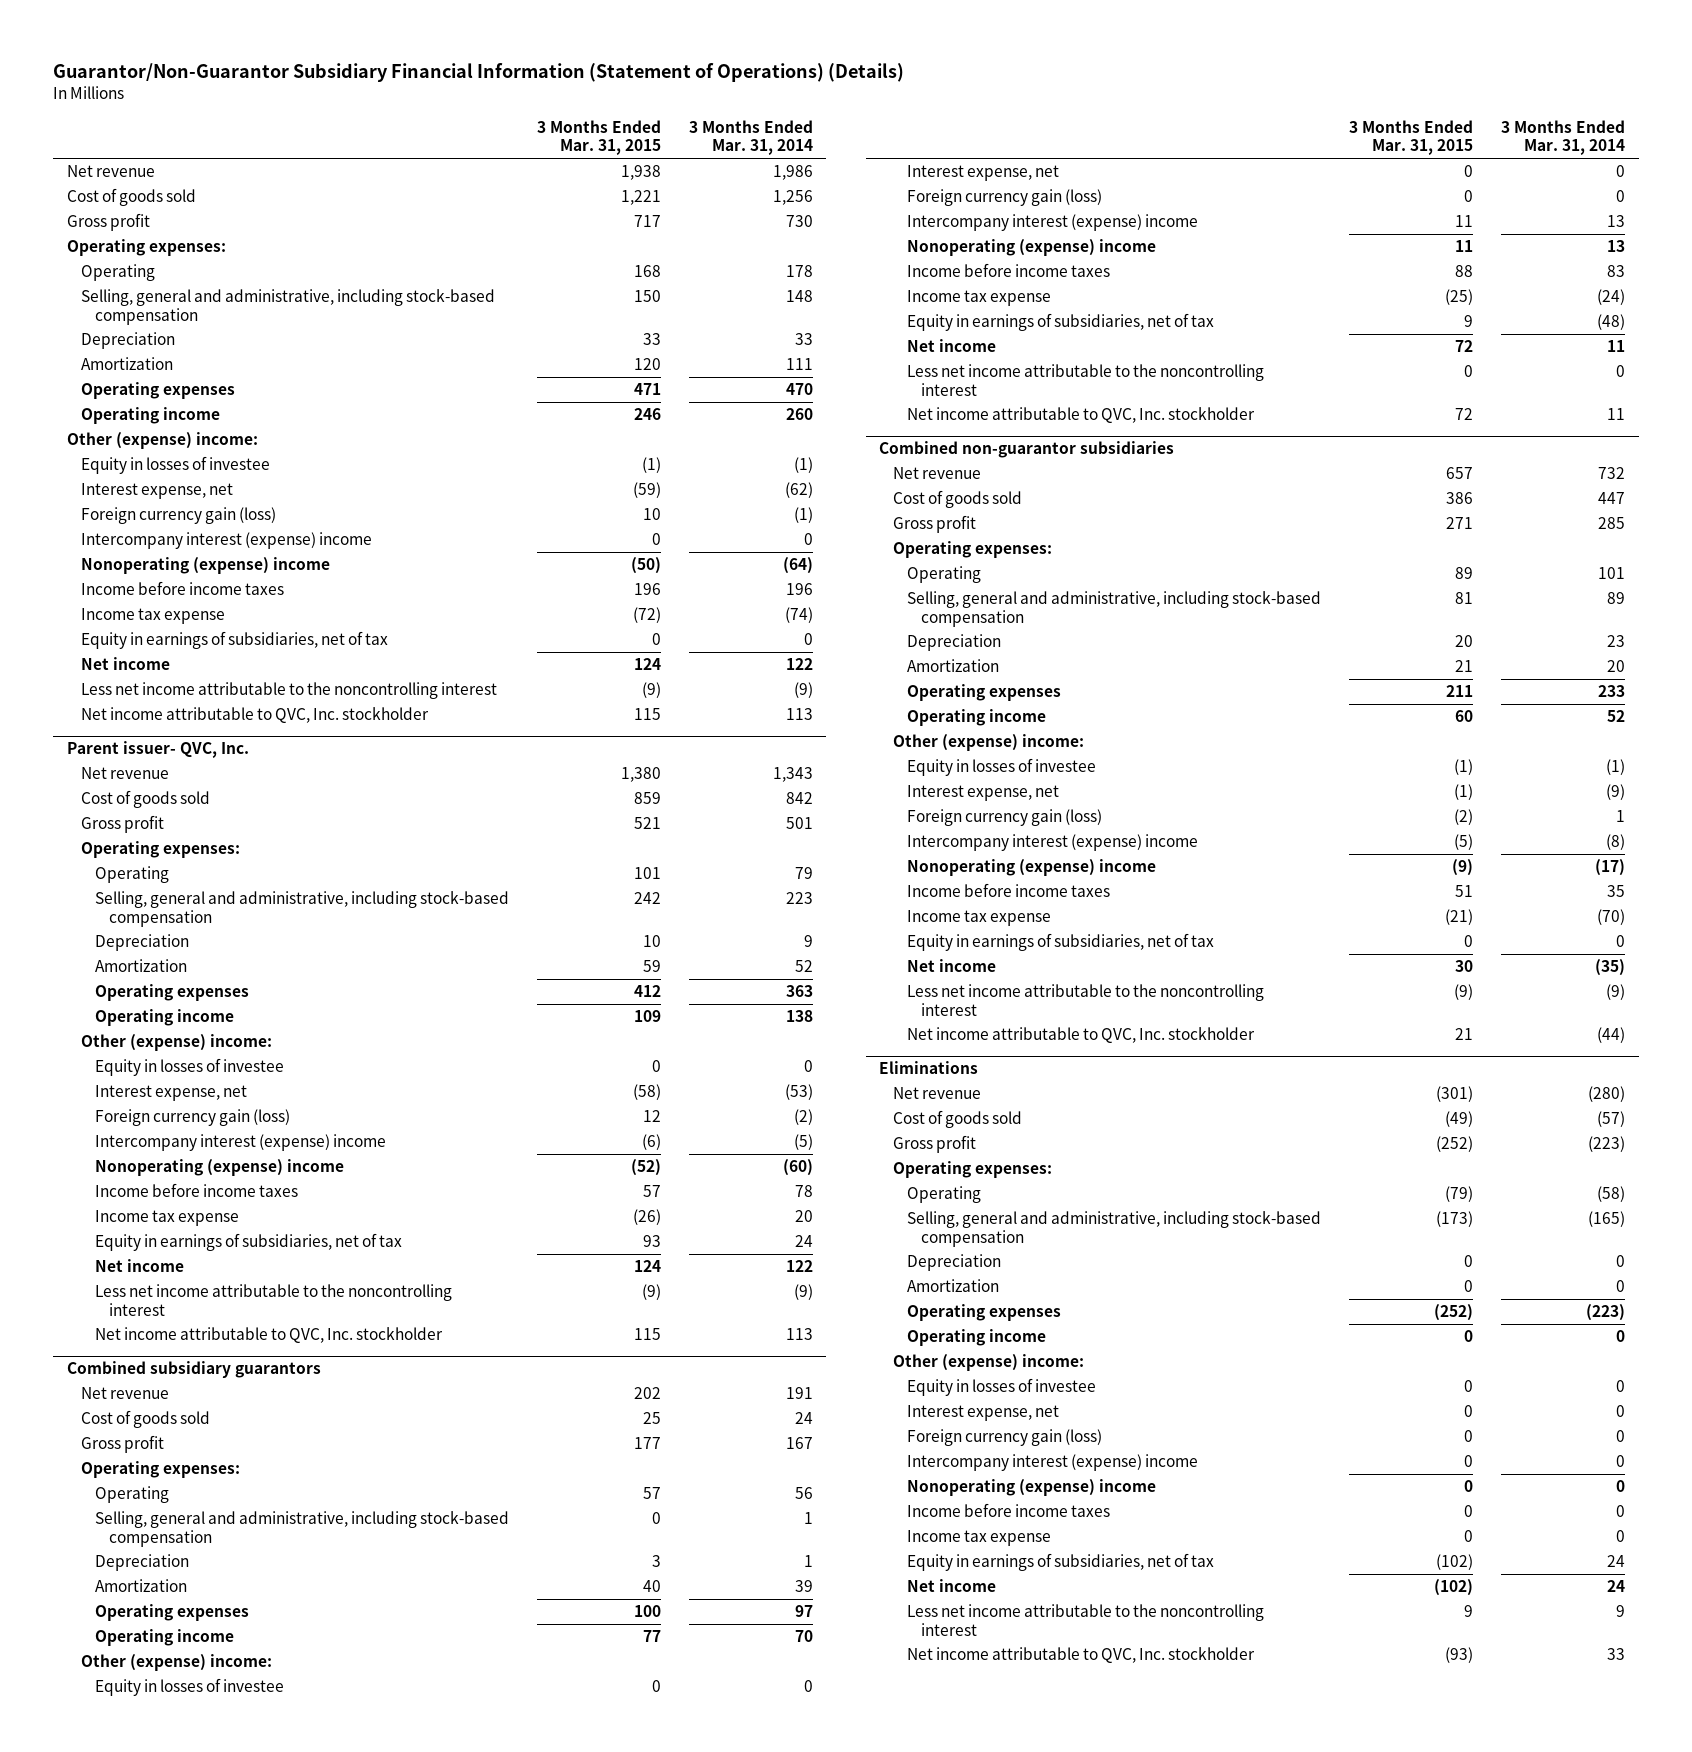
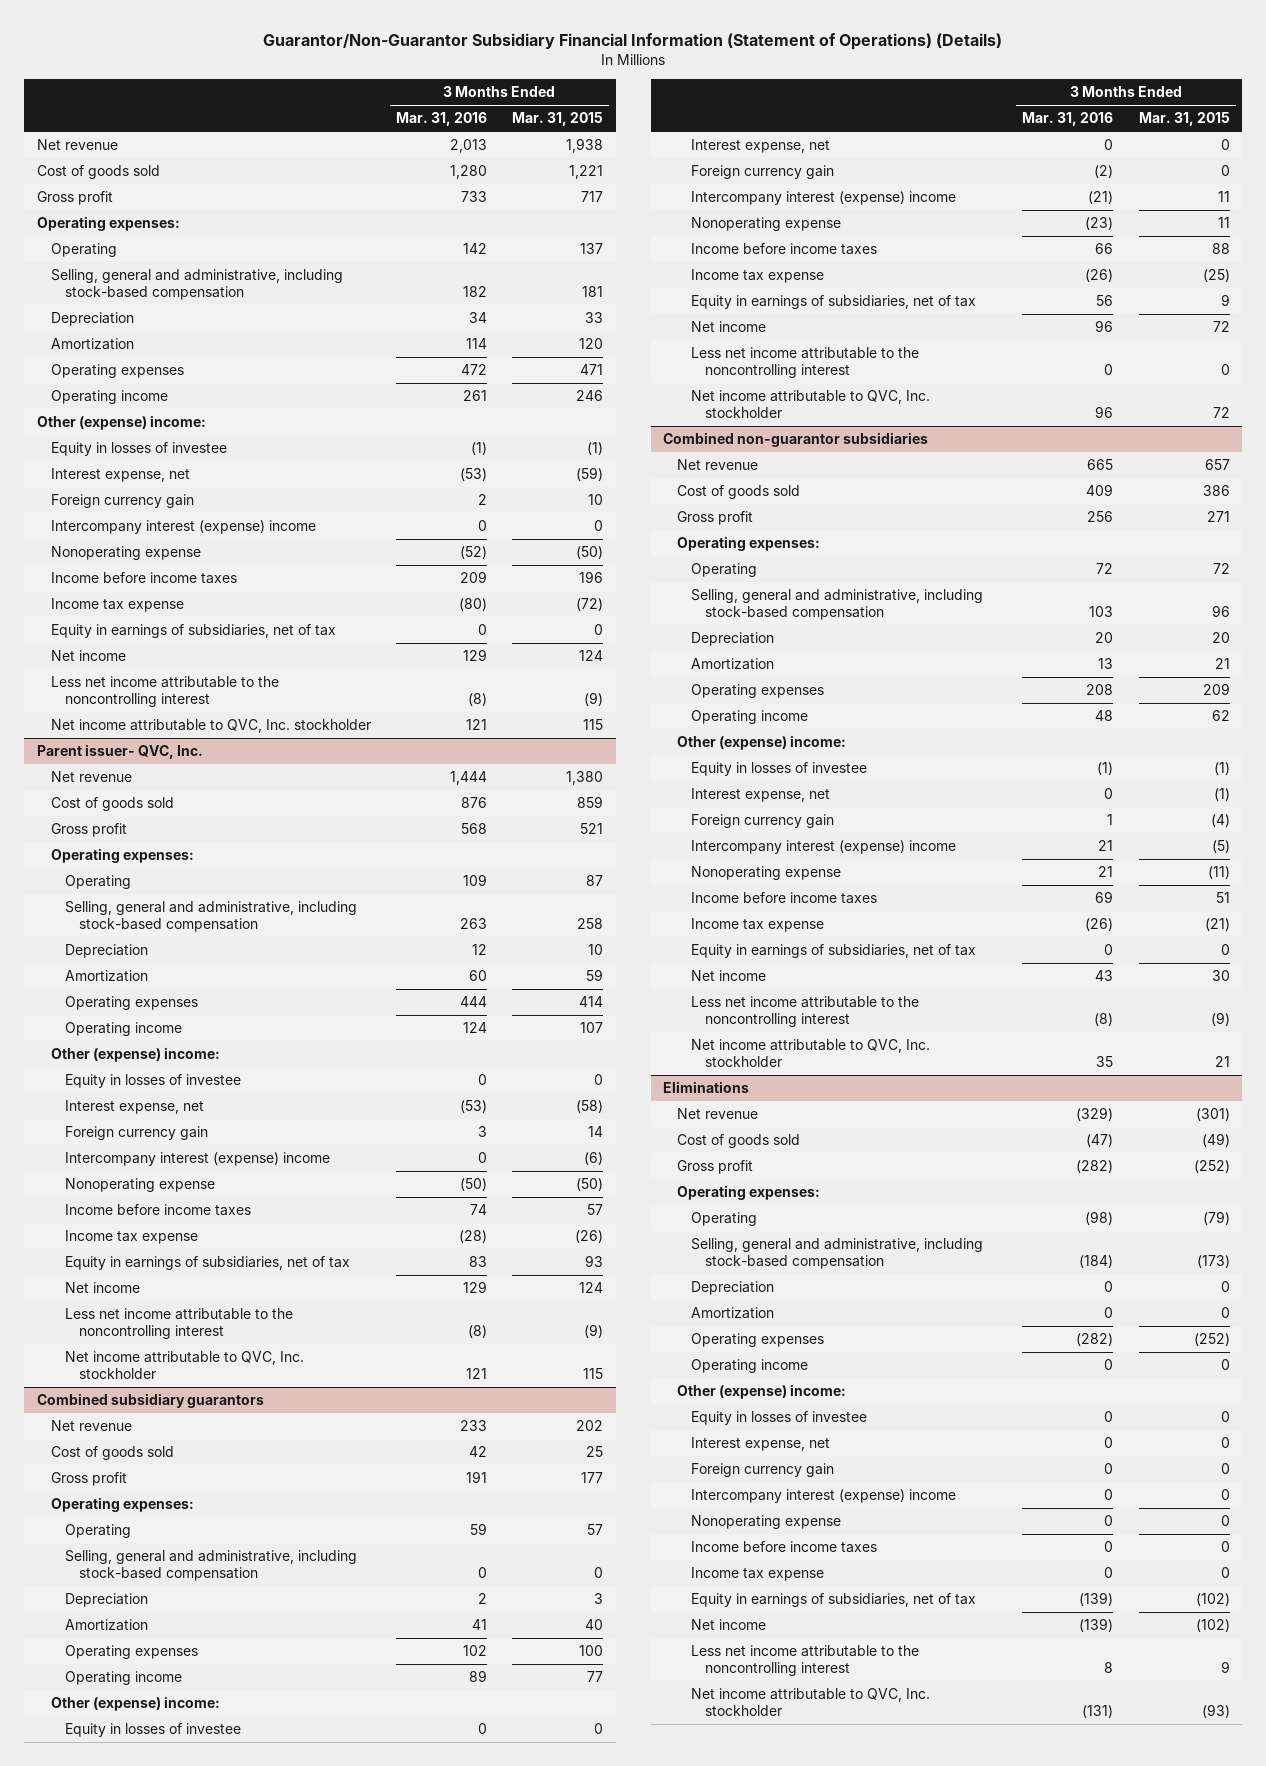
[688,119,813,156] 3 Months Ended Mar. 31, 2014 -> none
none -> [395,112,487,127] Mar. 31, 2016
[633,265,661,278] 168 -> [579,243,603,255] 137
[633,290,661,303] 150 -> [581,285,603,297] 181
[81,507,277,525] Foreign currency gain (loss) -> [50,494,194,509] Foreign currency gain
[81,557,331,575] Nonoperating (expense) income -> [50,546,201,561] Nonoperating expense
[633,867,661,880] 101 -> [585,875,603,887] 87
[633,892,661,905] 242 -> [576,917,603,929] 258
[633,985,661,998] 412 -> [578,996,603,1008] 414
[633,1010,661,1023] 109 -> [579,1022,603,1034] 107
[95,1109,291,1127] Foreign currency gain (loss) -> [64,1126,208,1141] Foreign currency gain
[642,1110,661,1123] 12 -> [587,1126,603,1138] 14
[95,1159,345,1177] Nonoperating (expense) income -> [64,1178,215,1193] Nonoperating expense
[630,1159,661,1177] (52) -> [575,1178,603,1192] (50)
[907,189,1103,207] Foreign currency gain (loss) -> [691,165,835,180] Foreign currency gain
[907,239,1157,257] Nonoperating (expense) income -> [691,217,842,232] Nonoperating expense
[1455,567,1474,580] 89 -> [1212,563,1230,575] 72
[1455,592,1474,605] 81 -> [1211,604,1230,617] 96
[1446,685,1474,698] 211 -> [1202,683,1230,696] 209
[1455,710,1474,723] 60 -> [1211,710,1230,722] 62
[907,809,1103,827] Foreign currency gain (loss) -> [691,814,835,829] Foreign currency gain
[1454,809,1474,826] (2) -> [1210,814,1230,828] (4)
[907,859,1157,877] Nonoperating (expense) income -> [691,866,842,881] Nonoperating expense
[1452,859,1474,877] (9) -> [1207,866,1230,880] (11)
[907,1429,1103,1447] Foreign currency gain (loss) -> [691,1463,835,1478] Foreign currency gain
[907,1479,1157,1497] Nonoperating (expense) income -> [691,1515,842,1530] Nonoperating expense

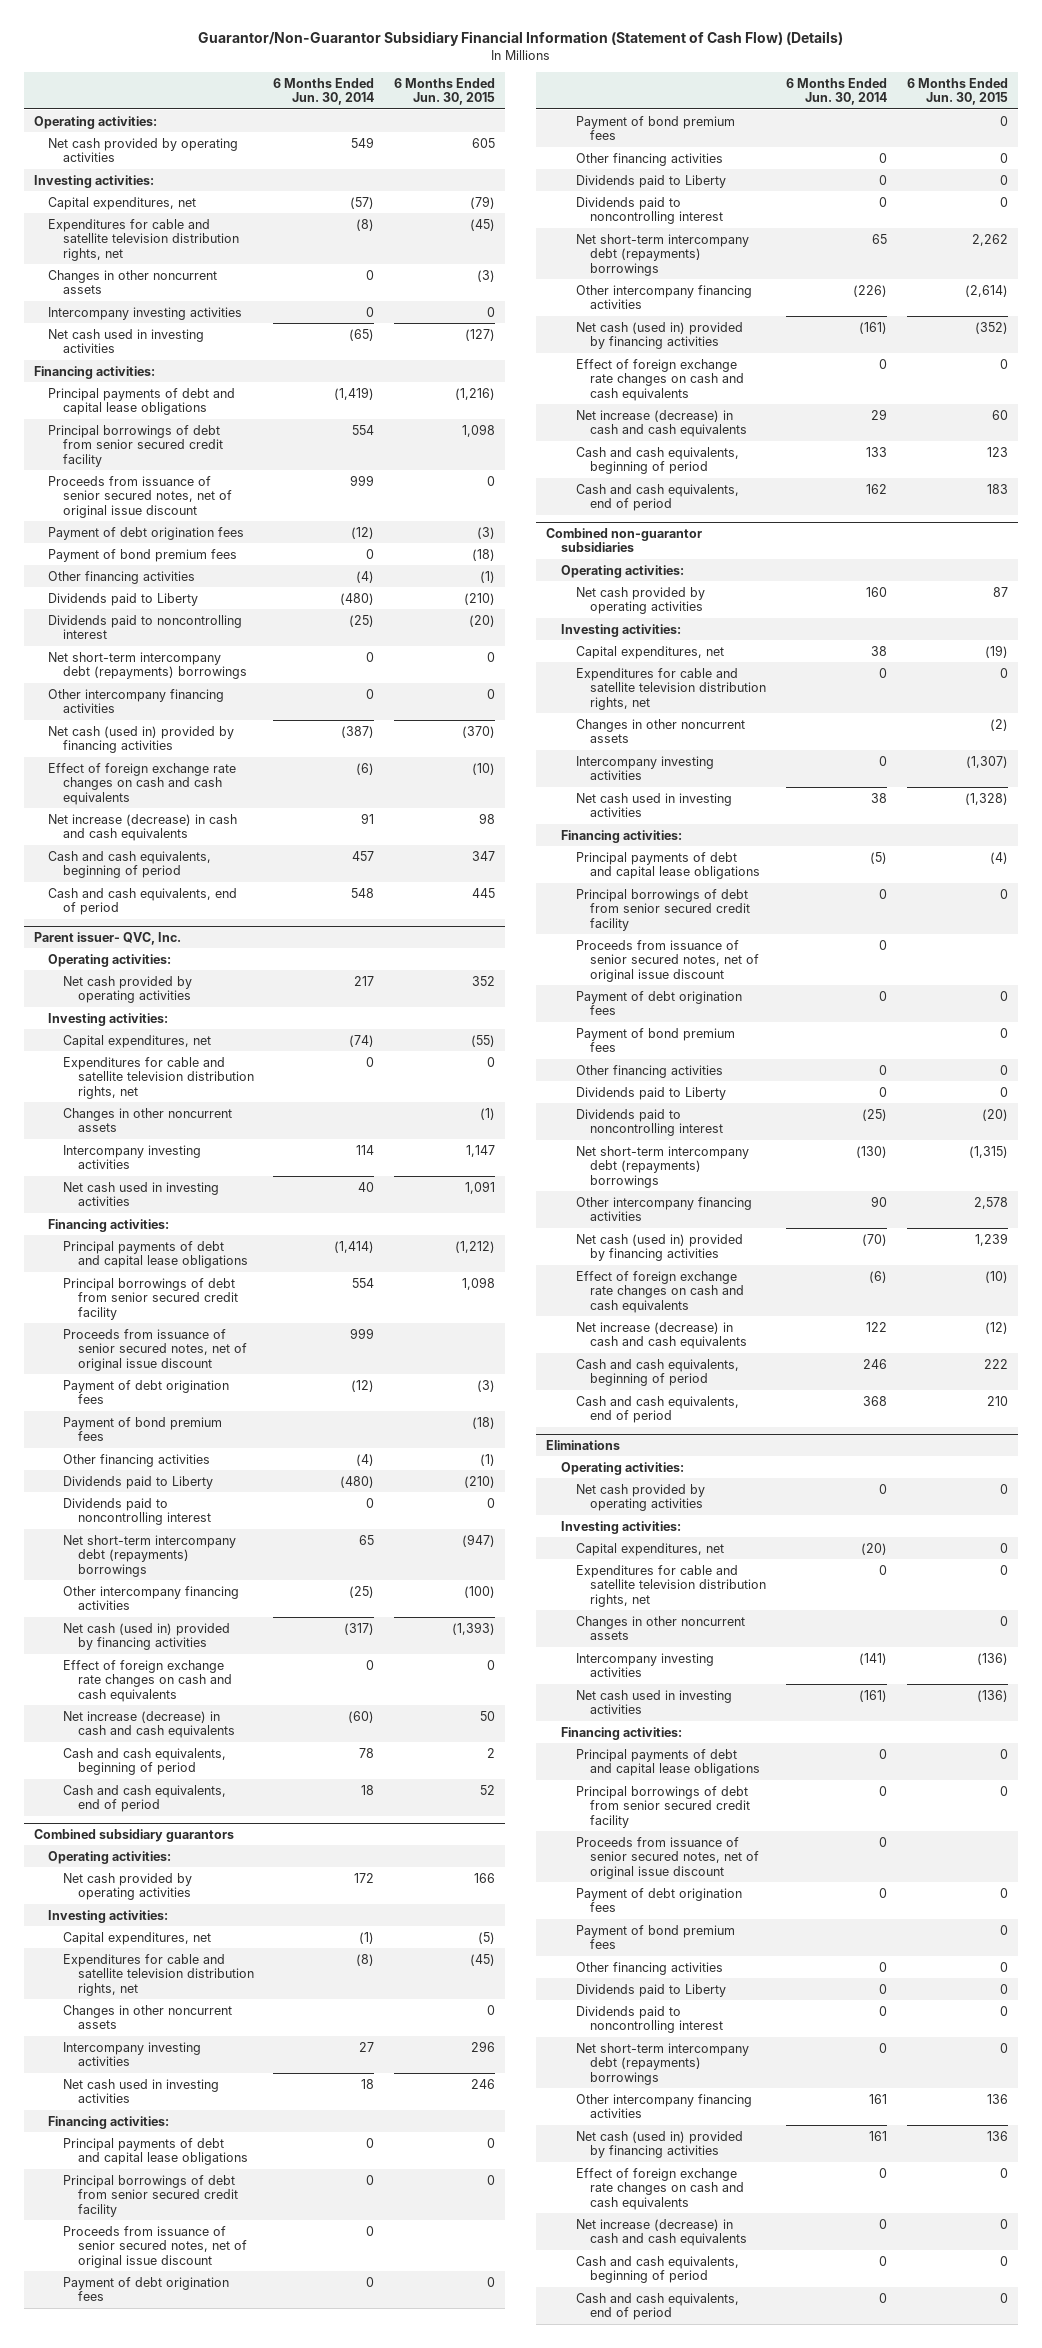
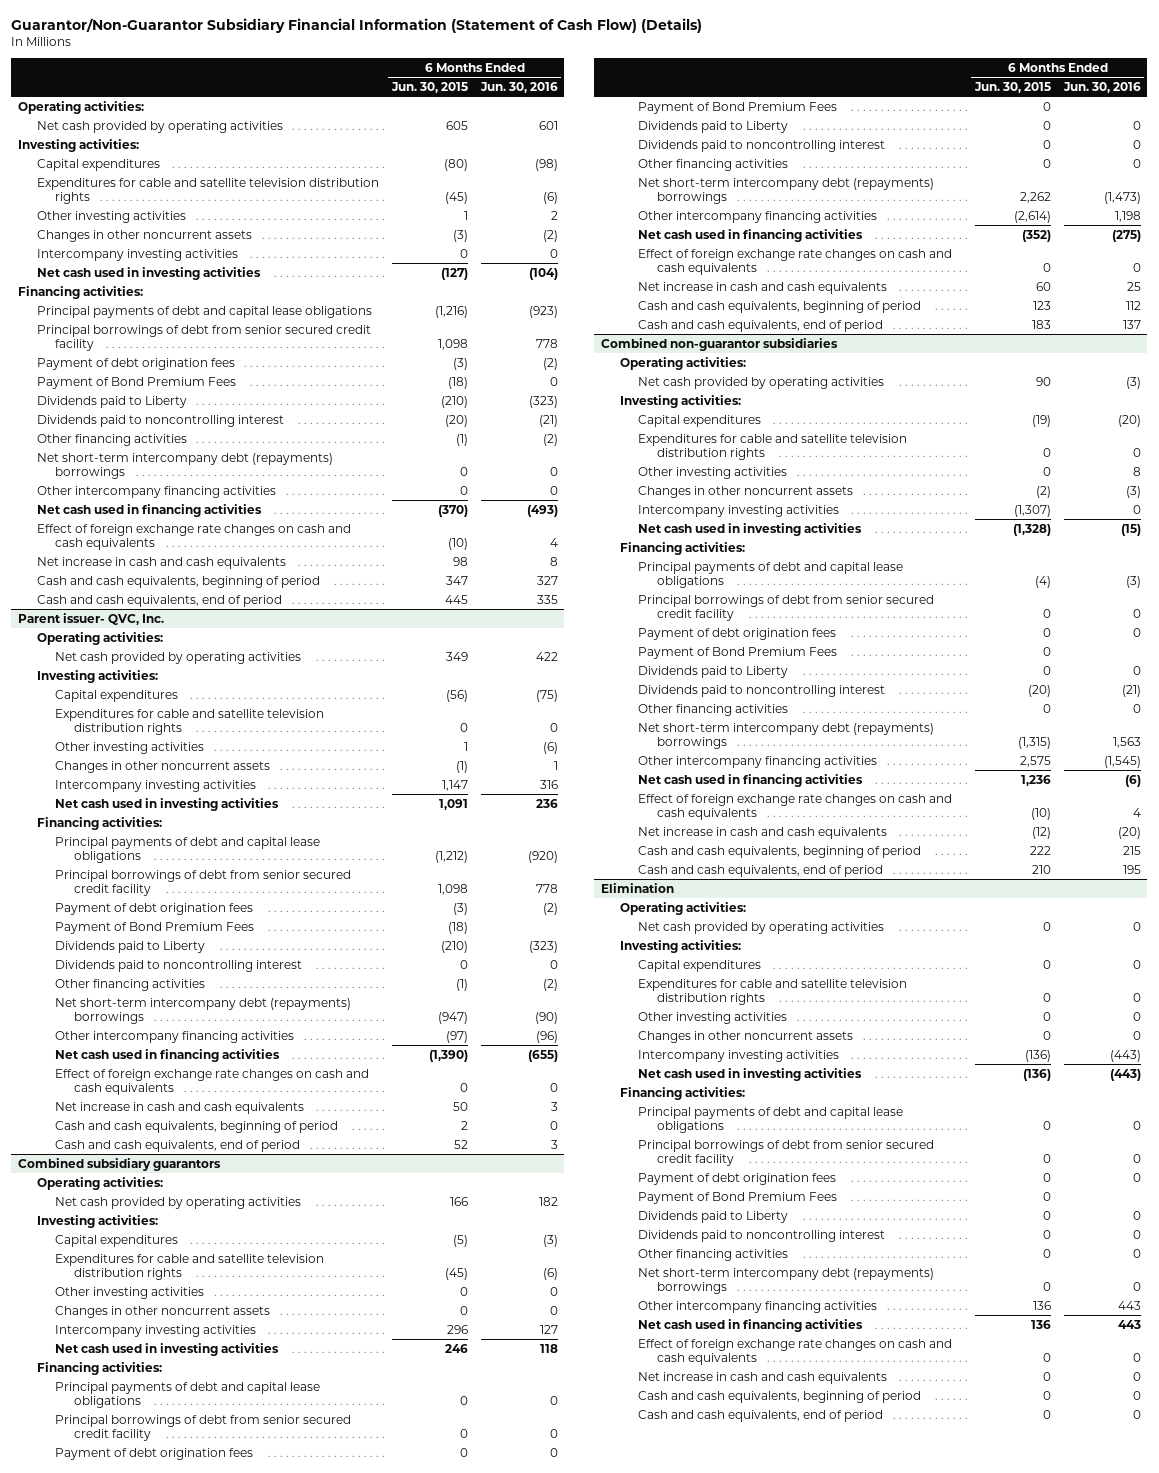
[273,77,375,106] 6 Months Ended Jun. 30, 2014 -> none
none -> [479,82,558,94] Jun. 30, 2016
[48,196,197,210] Capital expenditures, net -> [36,158,160,171] Capital expenditures
[470,195,496,209] (79) -> [443,158,468,171] (80)
[48,218,239,261] Expenditures for cable and satellite television distribution rights, net -> [36,177,379,204] Expenditures for cable and satellite television distribution rights
none -> [36,210,186,223] Other investing activities
[48,475,232,518] Proceeds from issuance of senior secured notes, net of original issue discount -> none
[48,548,238,562] Payment of bond premium fees -> [36,376,236,389] Payment of Bond Premium Fees
[48,570,196,584] Other financing activities -> [36,433,187,446] Other financing activities
[48,725,235,754] Net cash (used in) provided by financing activities -> [36,503,262,517] Net cash used in financing activities
[48,813,238,842] Net increase (decrease) in cash and cash equivalents -> [36,556,286,569] Net increase in cash and cash equivalents
[472,975,496,986] 352 -> [445,651,468,661] 349
[62,1034,211,1048] Capital expenditures, net -> [55,689,179,702] Capital expenditures
[471,1034,496,1047] (55) -> [445,689,468,702] (56)
[62,1056,254,1099] Expenditures for cable and satellite television distribution rights, net -> [55,708,325,735] Expenditures for cable and satellite television distribution rights
none -> [55,741,205,754] Other investing activities
[62,1328,247,1371] Proceeds from issuance of senior secured notes, net of original issue discount -> none
[62,1416,222,1442] Payment of bond premium fees -> [55,921,255,934] Payment of Bond Premium Fees
[62,1453,210,1467] Other financing activities -> [55,978,206,991] Other financing activities
[464,1585,496,1598] (100) -> [445,1030,468,1043] (97)
[62,1622,230,1651] Net cash (used in) provided by financing activities -> [55,1048,281,1062] Net cash used in financing activities
[452,1621,496,1635] (1,393) -> [428,1049,468,1062] (1,390)
[62,1710,235,1739] Net increase (decrease) in cash and cash equivalents -> [55,1101,305,1114] Net increase in cash and cash equivalents
[62,1931,211,1945] Capital expenditures, net -> [55,1234,179,1247] Capital expenditures
[62,1953,254,1996] Expenditures for cable and satellite television distribution rights, net -> [55,1253,325,1280] Expenditures for cable and satellite television distribution rights
none -> [55,1286,205,1299] Other investing activities
[62,2225,247,2268] Proceeds from issuance of senior secured notes, net of original issue discount -> none
[575,115,735,141] Payment of bond premium fees -> [638,101,838,114] Payment of Bond Premium Fees
[575,152,723,166] Other financing activities -> [638,158,789,171] Other financing activities
[575,321,743,350] Net cash (used in) provided by financing activities -> [638,228,864,242] Net cash used in financing activities
[575,409,748,438] Net increase (decrease) in cash and cash equivalents -> [638,281,888,294] Net increase in cash and cash equivalents
[992,586,1008,597] 87 -> [1035,376,1051,386] 90
[575,645,724,659] Capital expenditures, net -> [638,414,762,427] Capital expenditures
[575,667,767,710] Expenditures for cable and satellite television distribution rights, net -> [638,433,908,460] Expenditures for cable and satellite television distribution rights
none -> [638,466,788,479] Other investing activities
[575,939,760,982] Proceeds from issuance of senior secured notes, net of original issue discount -> none
[575,1027,735,1053] Payment of bond premium fees -> [638,646,838,659] Payment of Bond Premium Fees
[575,1064,723,1078] Other financing activities -> [638,703,789,716] Other financing activities
[973,1196,1008,1209] 2,578 -> [1019,755,1051,767] 2,575
[575,1233,743,1262] Net cash (used in) provided by financing activities -> [638,773,864,787] Net cash used in financing activities
[974,1232,1008,1246] 1,239 -> [1020,774,1051,786] 1,236
[575,1321,748,1350] Net increase (decrease) in cash and cash equivalents -> [638,826,888,839] Net increase in cash and cash equivalents
[546,1439,621,1450] Eliminations -> [601,882,675,893] Elimination
[575,1542,724,1556] Capital expenditures, net -> [638,959,762,972] Capital expenditures
[575,1564,767,1607] Expenditures for cable and satellite television distribution rights, net -> [638,978,908,1005] Expenditures for cable and satellite television distribution rights
none -> [638,1011,788,1024] Other investing activities
[575,1836,760,1879] Proceeds from issuance of senior secured notes, net of original issue discount -> none
[575,1961,723,1975] Other financing activities -> none
[575,1924,735,1950] Payment of bond premium fees -> [638,1191,838,1204] Payment of Bond Premium Fees
none -> [638,1248,789,1261] Other financing activities
[575,2130,743,2159] Net cash (used in) provided by financing activities -> [638,1318,864,1332] Net cash used in financing activities
[575,2218,748,2247] Net increase (decrease) in cash and cash equivalents -> [638,1371,888,1384] Net increase in cash and cash equivalents

